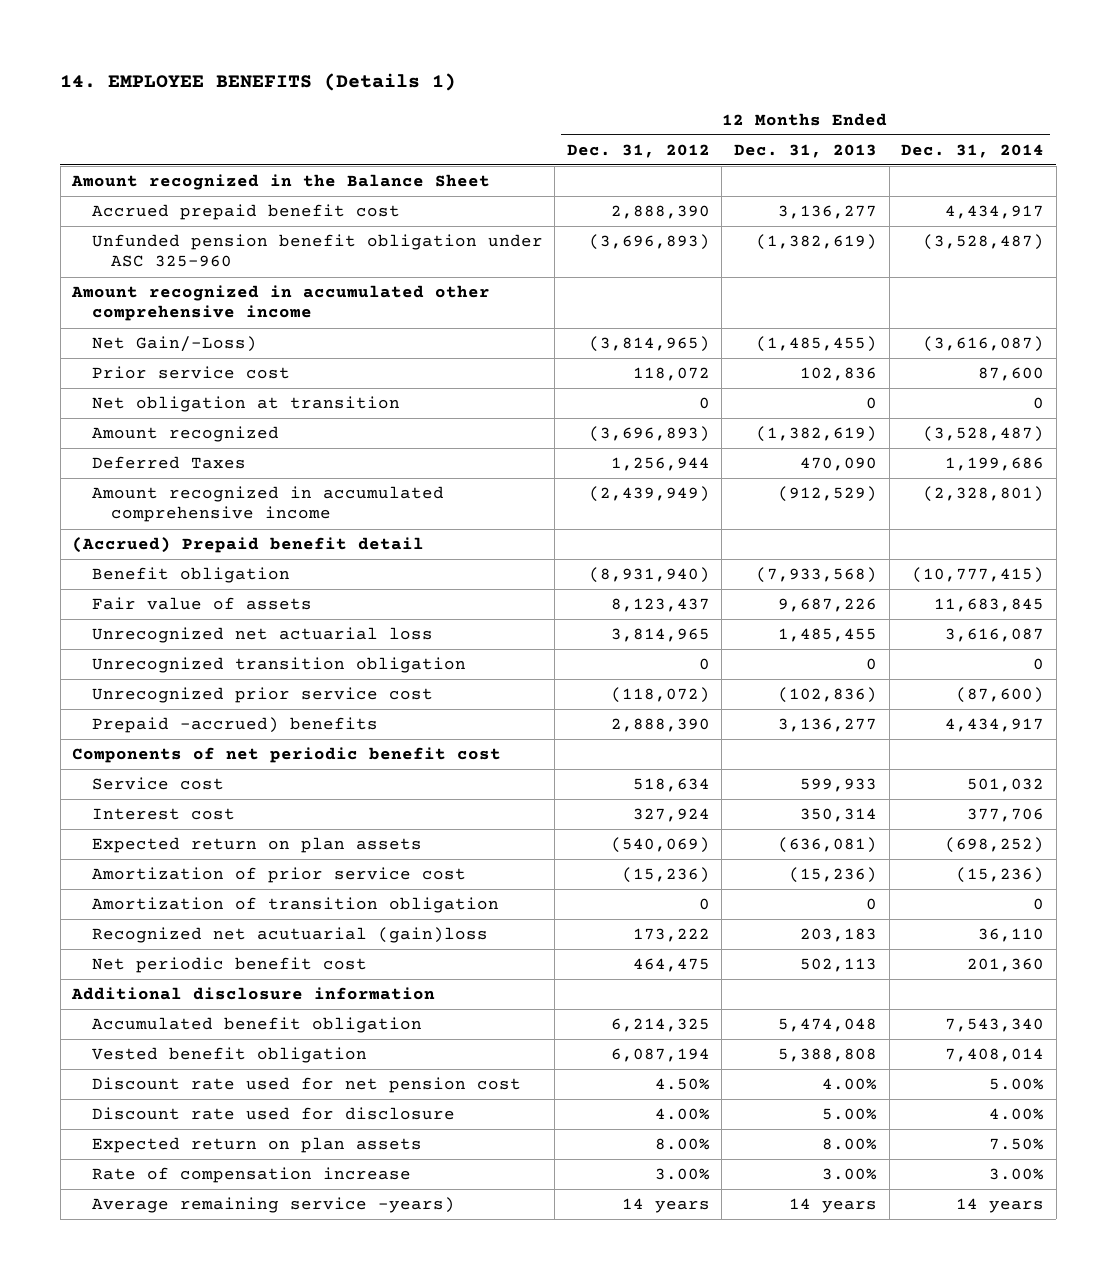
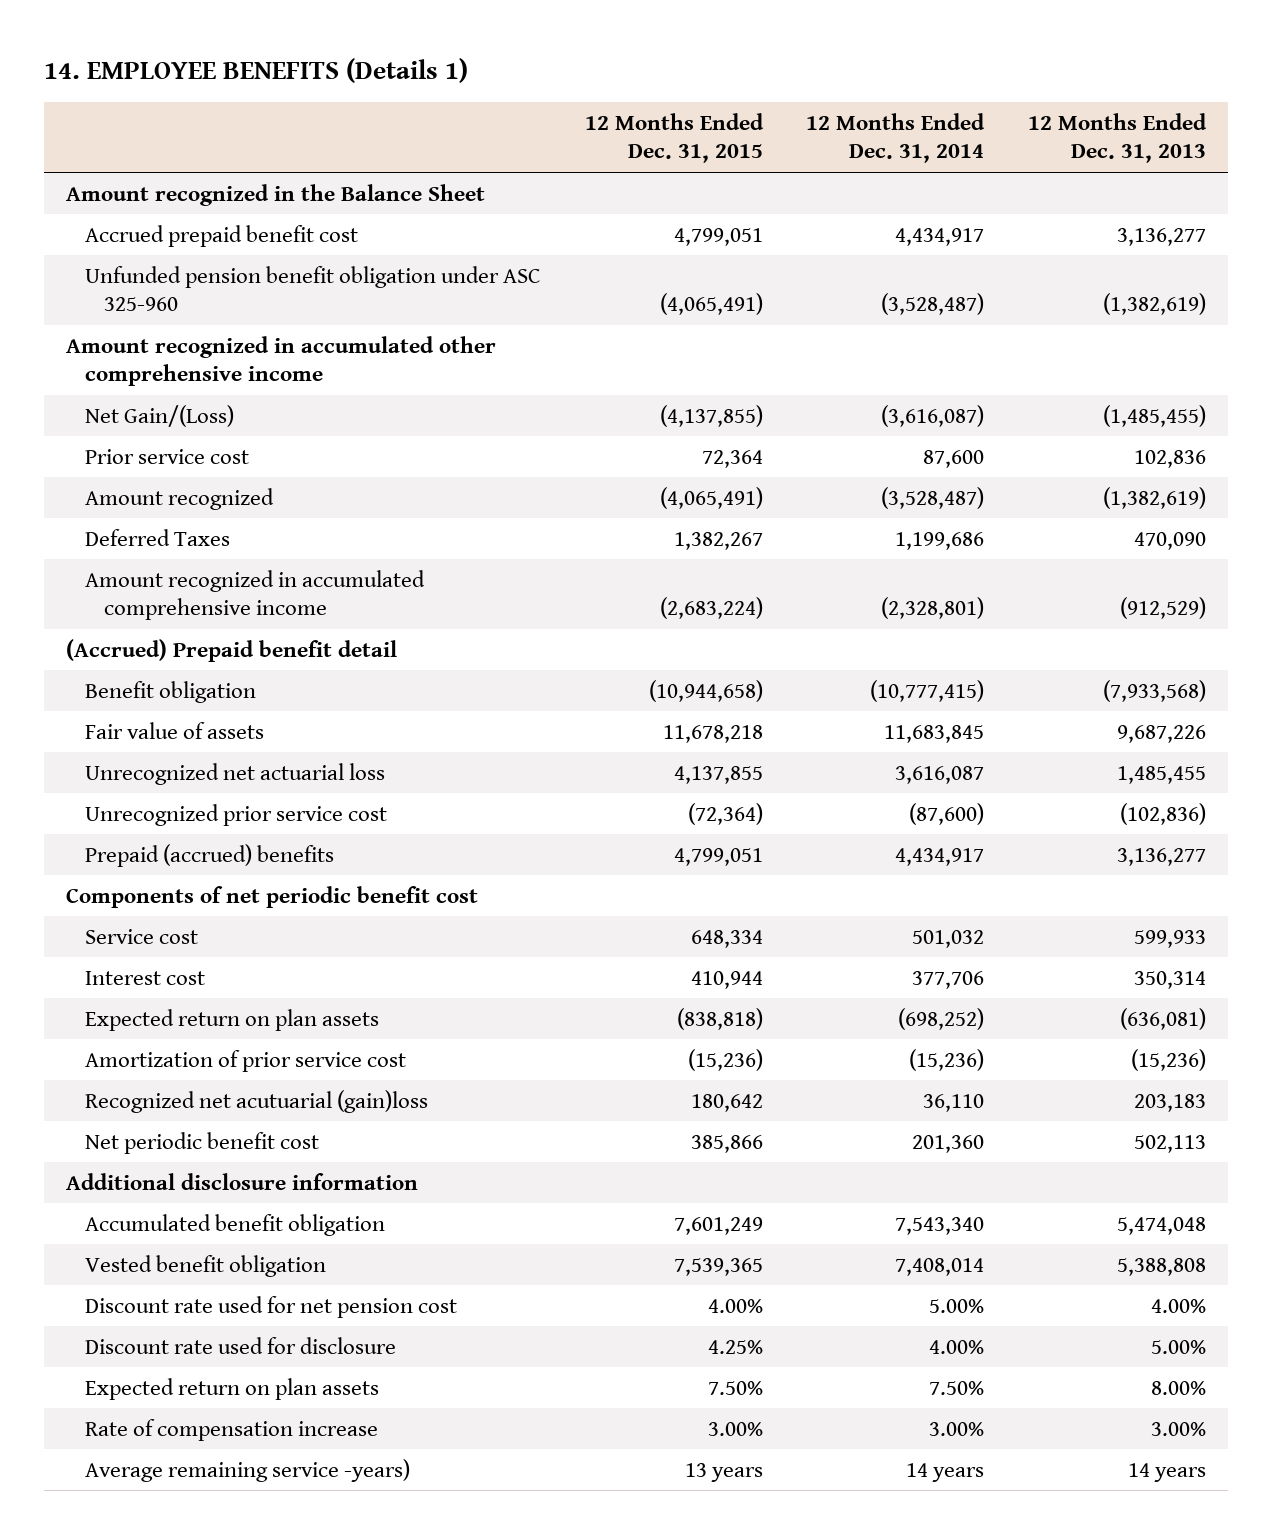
[566,143,710,158] Dec. 31, 2012 -> none
none -> [584,113,764,164] 12 Months Ended Dec. 31, 2015
[91,336,257,353] Net Gain/-Loss) -> [84,404,234,427] Net Gain/(Loss)
[91,396,400,413] Net obligation at transition -> none
[91,657,466,674] Unrecognized transition obligation -> none
[91,717,378,734] Prepaid -accrued) benefits -> [84,843,334,867] Prepaid (accrued) benefits
[91,897,499,914] Amortization of transition obligation -> none

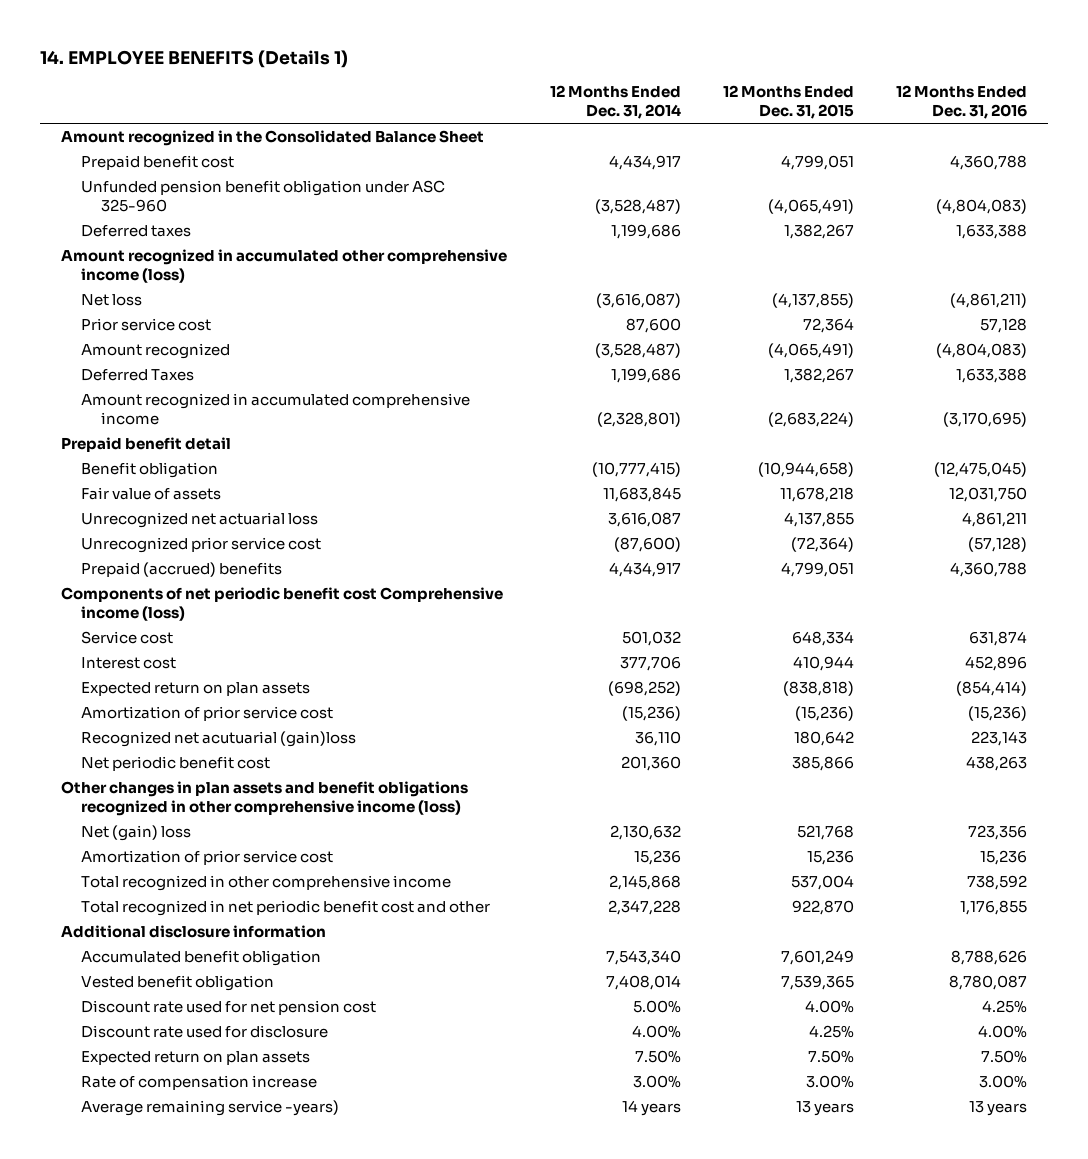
[1028,113,1208,164] 12 Months Ended Dec. 31, 2013 -> none
none -> [895,85,1027,120] 12 Months Ended Dec. 31, 2016
[65,183,485,206] Amount recognized in the Balance Sheet -> [61,130,485,147] Amount recognized in the Consolidated Balance Sheet
[84,224,358,247] Accrued prepaid benefit cost -> [81,155,235,171] Prepaid benefit cost
none -> [81,225,192,238] Deferred taxes
[65,335,496,386] Amount recognized in accumulated other comprehensive income -> [61,249,508,284] Amount recognized in accumulated other comprehensive income (loss)
[84,404,234,427] Net Gain/(Loss) -> [81,294,143,307] Net loss
[65,638,397,662] (Accrued) Prepaid benefit detail -> [61,437,232,453] Prepaid benefit detail
[65,885,478,908] Components of net periodic benefit cost -> [61,587,504,622] Components of net periodic benefit cost Comprehensive income (loss)
none -> [61,781,469,817] Other changes in plan assets and benefit obligations recognized in other comprehensive income (loss)
none -> [81,825,192,842] Net (gain) loss
none -> [81,850,334,866] Amortization of prior service cost
none -> [81,875,452,892] Total recognized in other comprehensive income
none -> [81,900,491,917] Total recognized in net periodic benefit cost and other

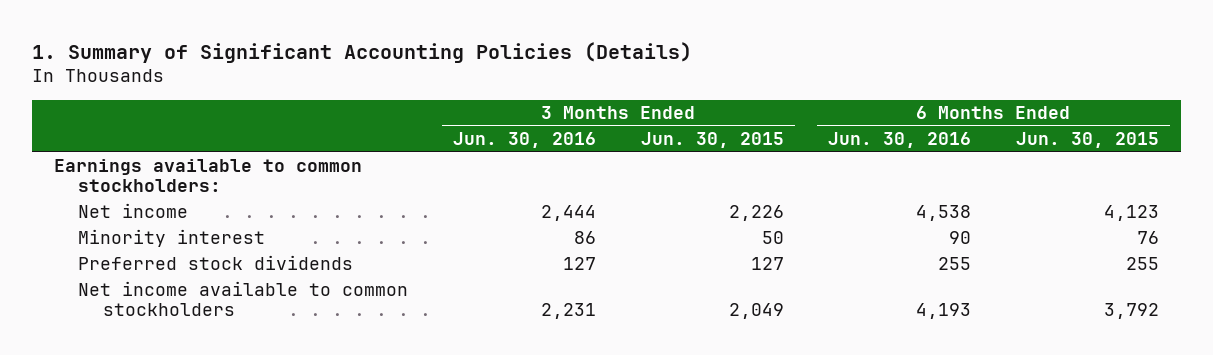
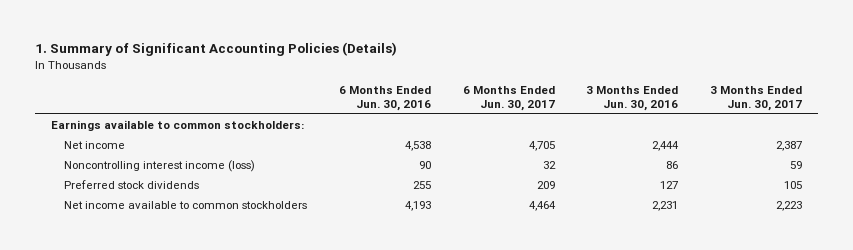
[640,132,784,149] Jun. 30, 2015 -> none
[1015,132,1159,149] Jun. 30, 2015 -> none
none -> [462,86,555,112] 6 Months Ended Jun. 30, 2017
none -> [709,86,802,112] 3 Months Ended Jun. 30, 2017
[78,229,266,248] Minority interest -> [64,159,256,172] Noncontrolling interest income (loss)

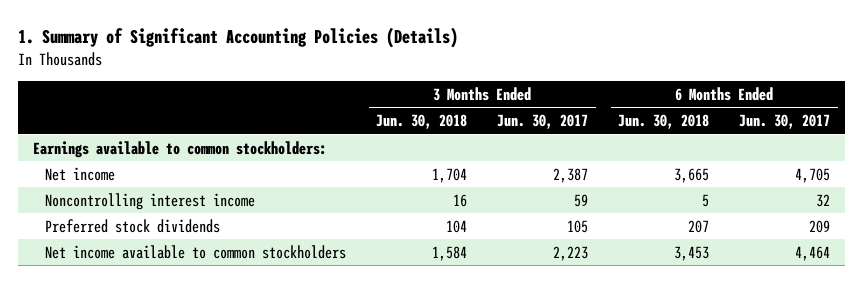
[339,86,432,112] 6 Months Ended Jun. 30, 2016 -> none
[586,86,679,112] 3 Months Ended Jun. 30, 2016 -> none
none -> [376,114,468,130] Jun. 30, 2018
none -> [618,114,710,130] Jun. 30, 2018
[64,159,256,172] Noncontrolling interest income (loss) -> [45,192,256,210] Noncontrolling interest income

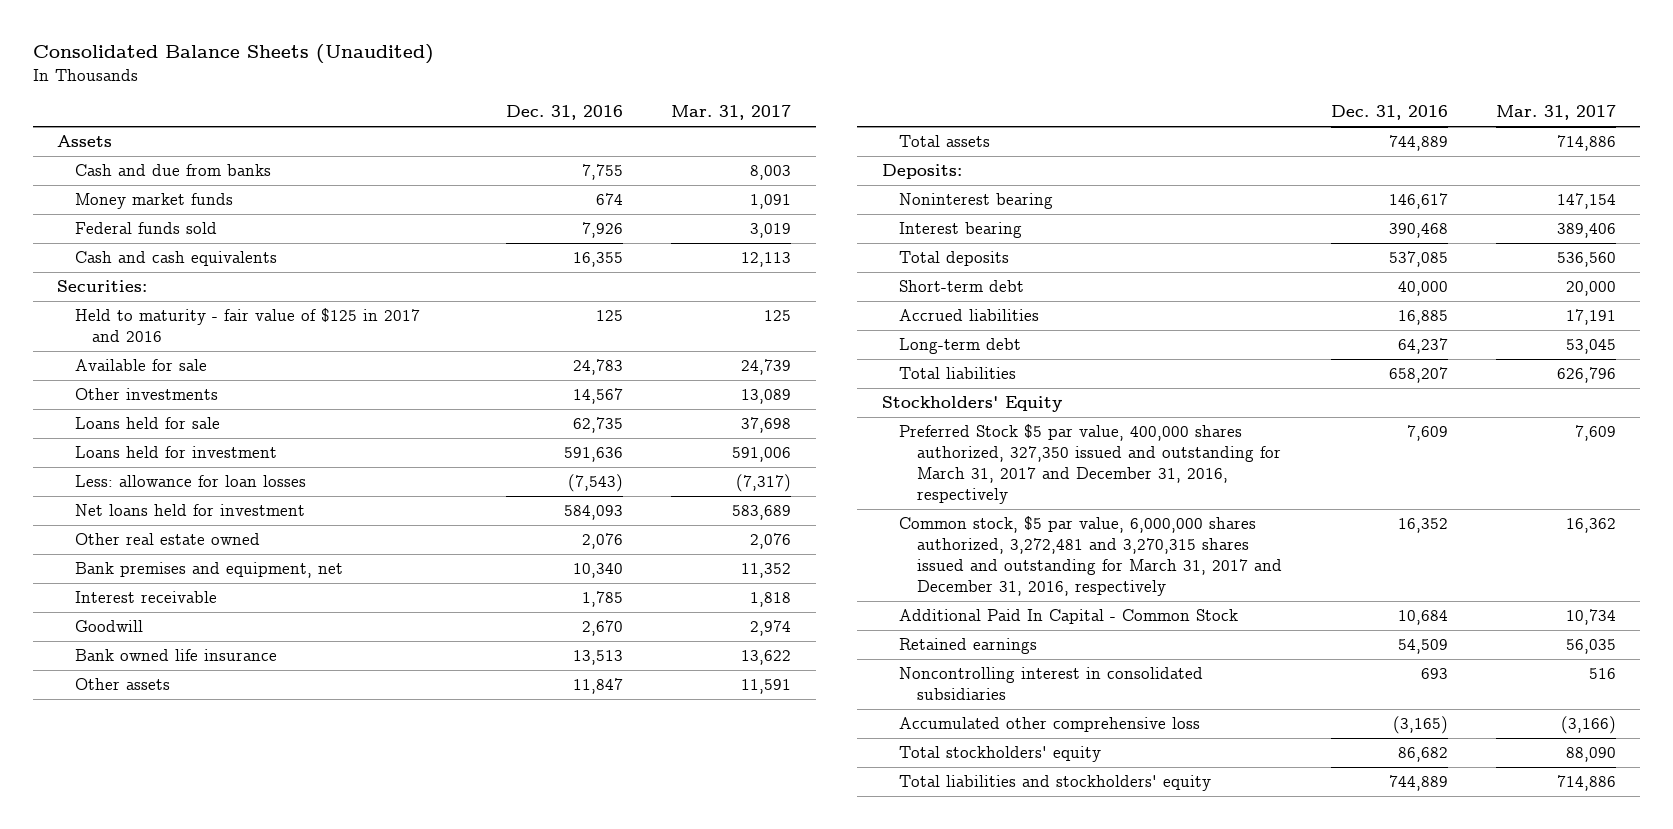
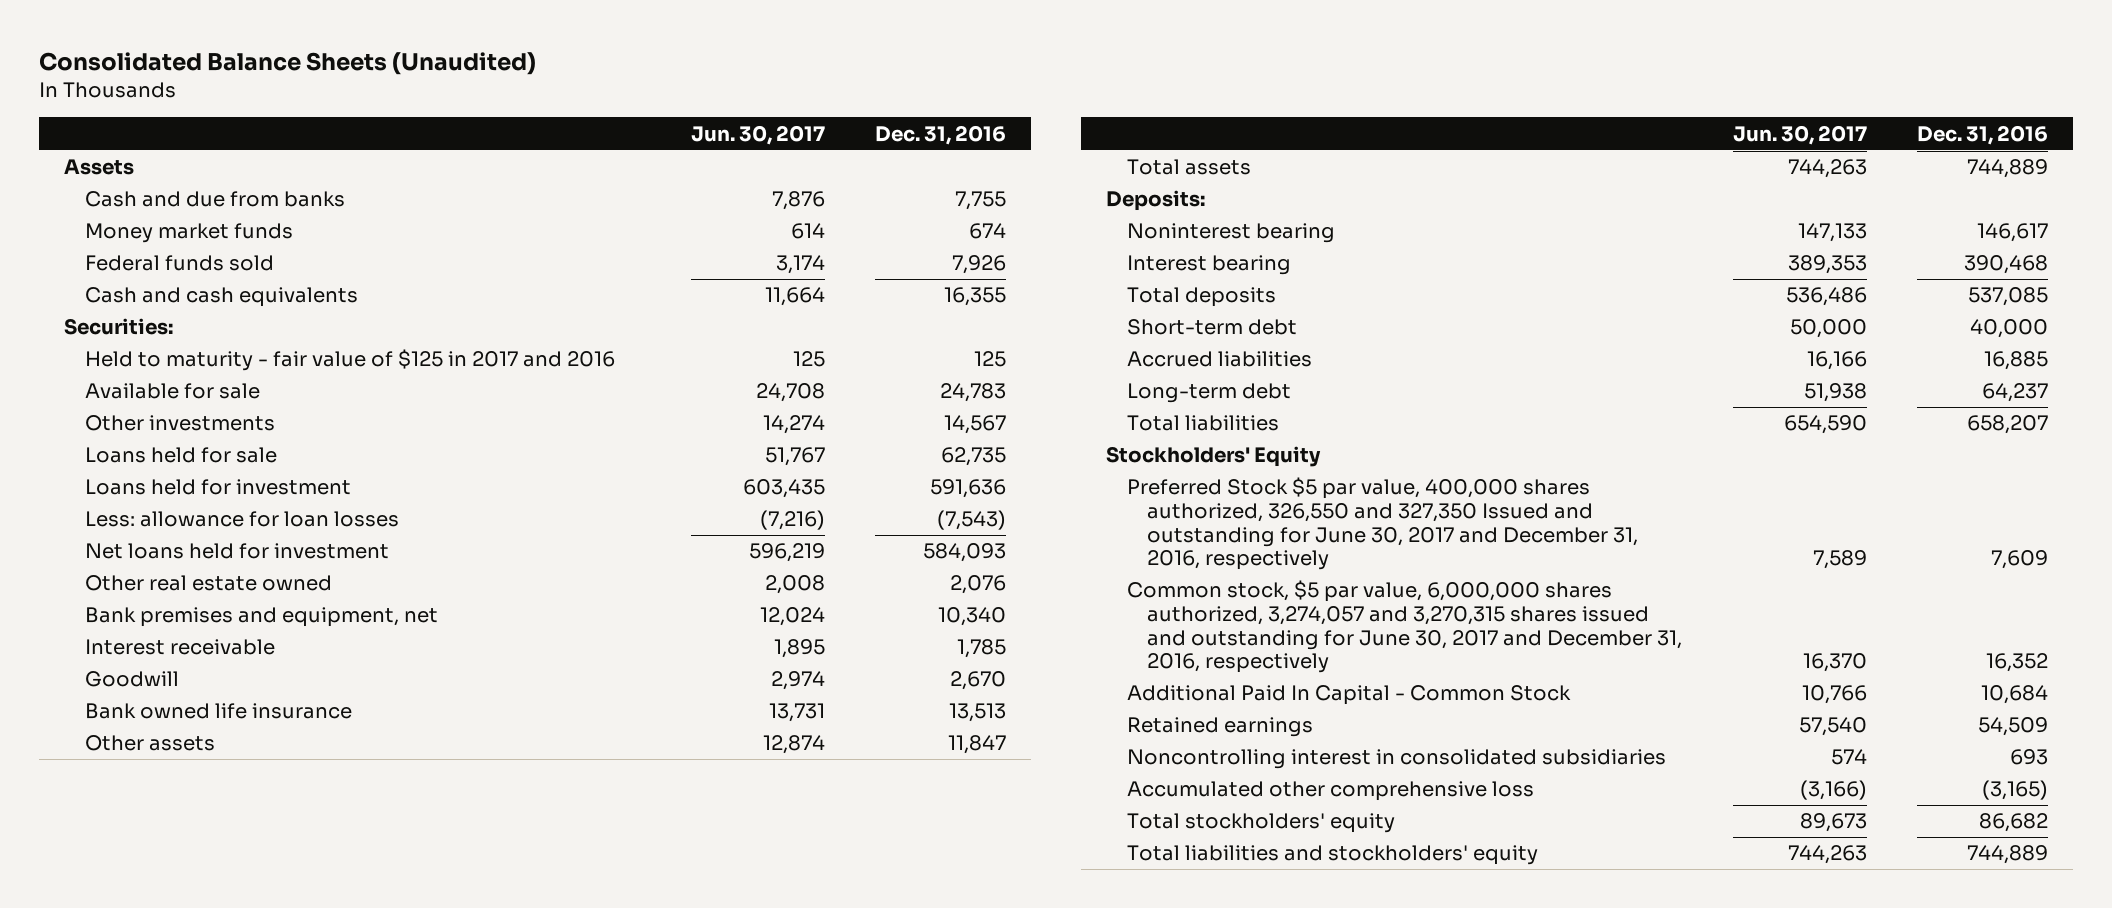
[671,105,792,121] Mar. 31, 2017 -> none
none -> [690,124,825,145] Jun. 30, 2017
[899,424,1282,505] Preferred Stock $5 par value, 400,000 shares authorized, 327,350 issued and outstanding for March 31, 2017 and December 31, 2016, respectively -> [1126,477,1639,571] Preferred Stock $5 par value, 400,000 shares authorized, 326,550 and 327,350 Issued and outstanding for June 30, 2017 and December 31, 2016, respectively
[899,516,1283,597] Common stock, $5 par value, 6,000,000 shares authorized, 3,272,481 and 3,270,315 shares issued and outstanding for March 31, 2017 and December 31, 2016, respectively -> [1126,580,1683,674] Common stock, $5 par value, 6,000,000 shares authorized, 3,274,057 and 3,270,315 shares issued and outstanding for June 30, 2017 and December 31, 2016, respectively

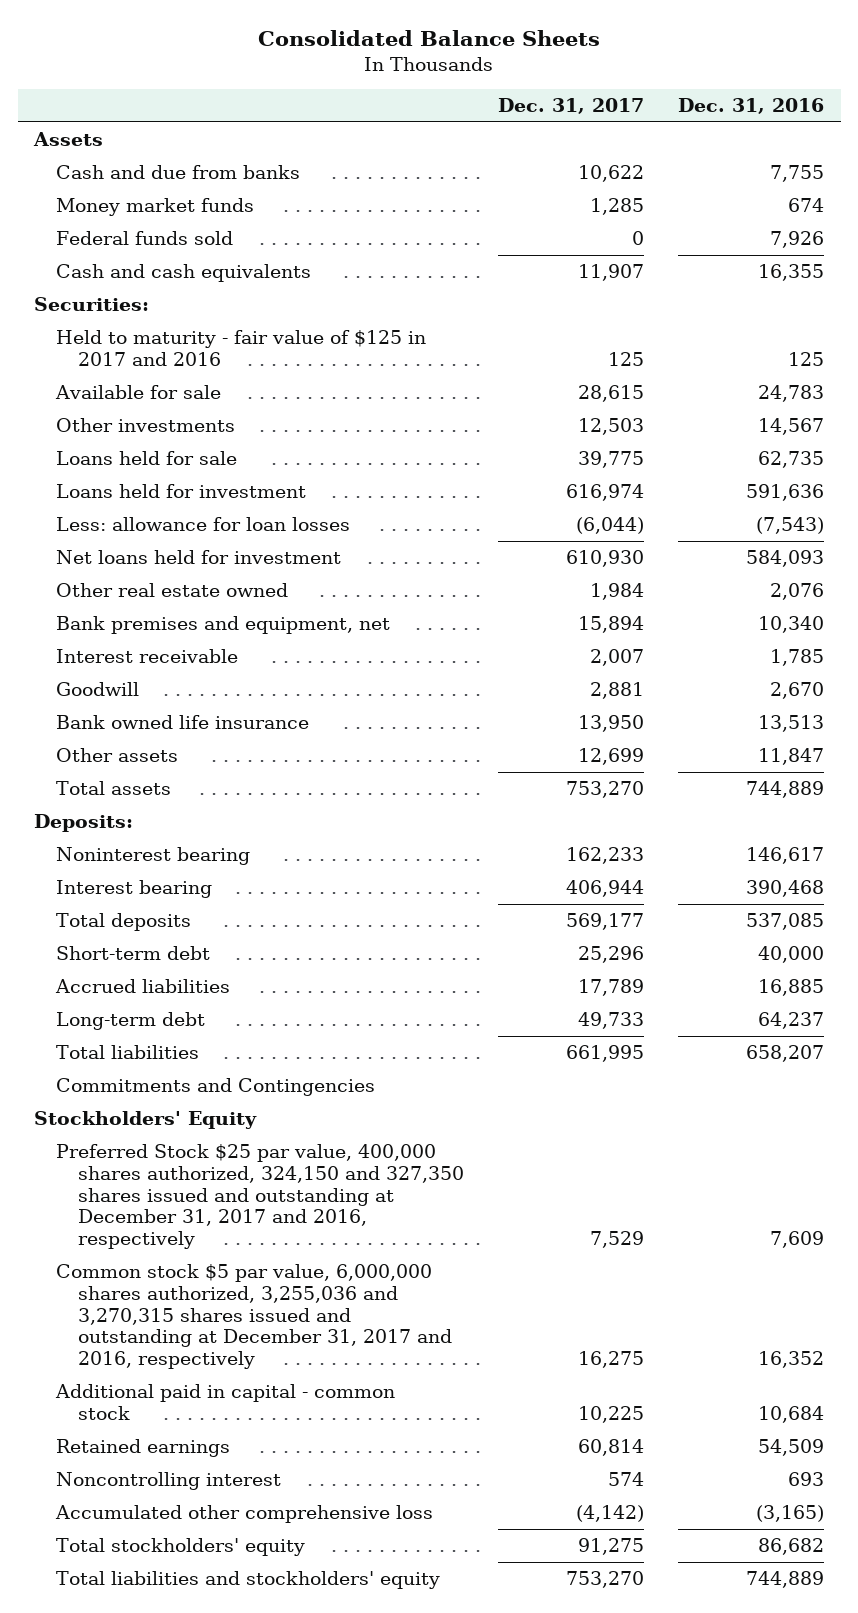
[39,52,537,76] Consolidated Balance Sheets (Unaudited) -> [258,30,601,47] Consolidated Balance Sheets
[690,124,825,145] Jun. 30, 2017 -> none
none -> [498,98,645,115] Dec. 31, 2017
none -> [56,1078,376,1097] Commitments and Contingencies
[1126,477,1639,571] Preferred Stock $5 par value, 400,000 shares authorized, 326,550 and 327,350 Issued and outstanding for June 30, 2017 and December 31, 2016, respectively -> [56,1144,465,1250] Preferred Stock $25 par value, 400,000 shares authorized, 324,150 and 327,350 shares issued and outstanding at December 31, 2017 and 2016, respectively
[1126,580,1683,674] Common stock, $5 par value, 6,000,000 shares authorized, 3,274,057 and 3,270,315 shares issued and outstanding for June 30, 2017 and December 31, 2016, respectively -> [56,1264,453,1370] Common stock $5 par value, 6,000,000 shares authorized, 3,255,036 and 3,270,315 shares issued and outstanding at December 31, 2017 and 2016, respectively
[1126,685,1571,706] Additional Paid In Capital - Common Stock -> [55,1384,396,1420] Additional paid in capital - common stock
[1126,749,1666,770] Noncontrolling interest in consolidated subsidiaries -> [56,1472,282,1491] Noncontrolling interest

